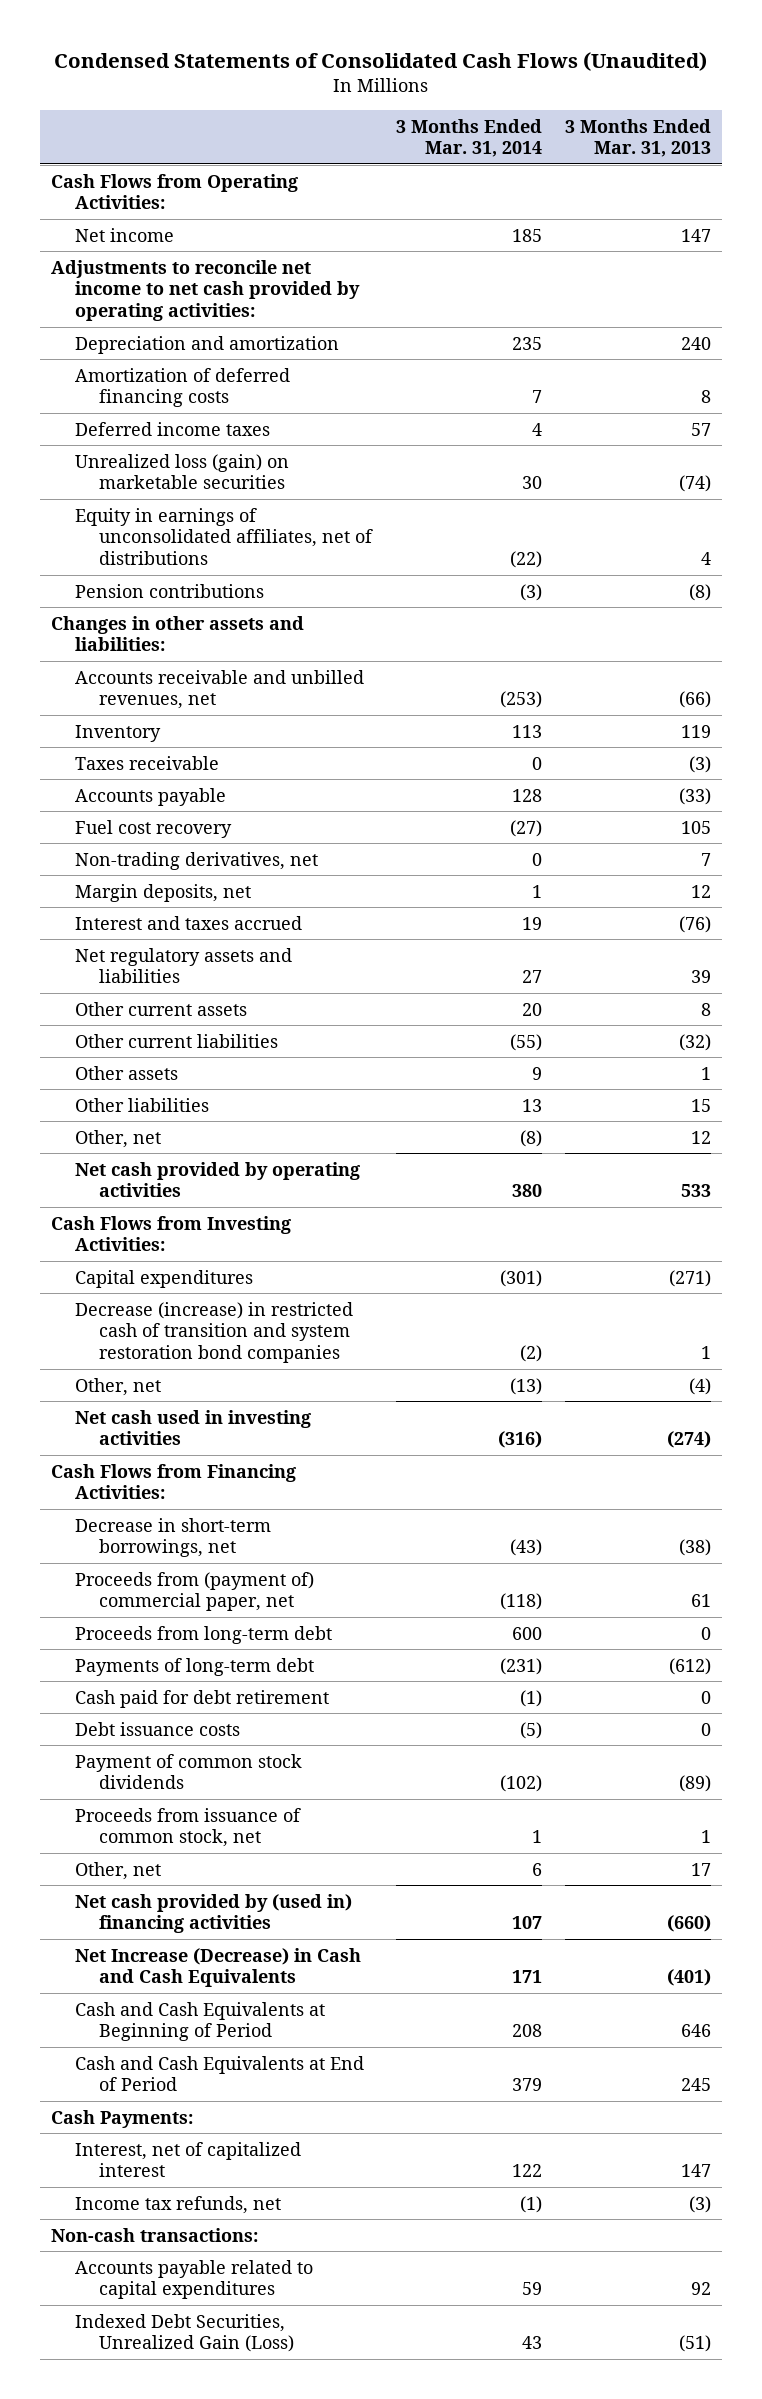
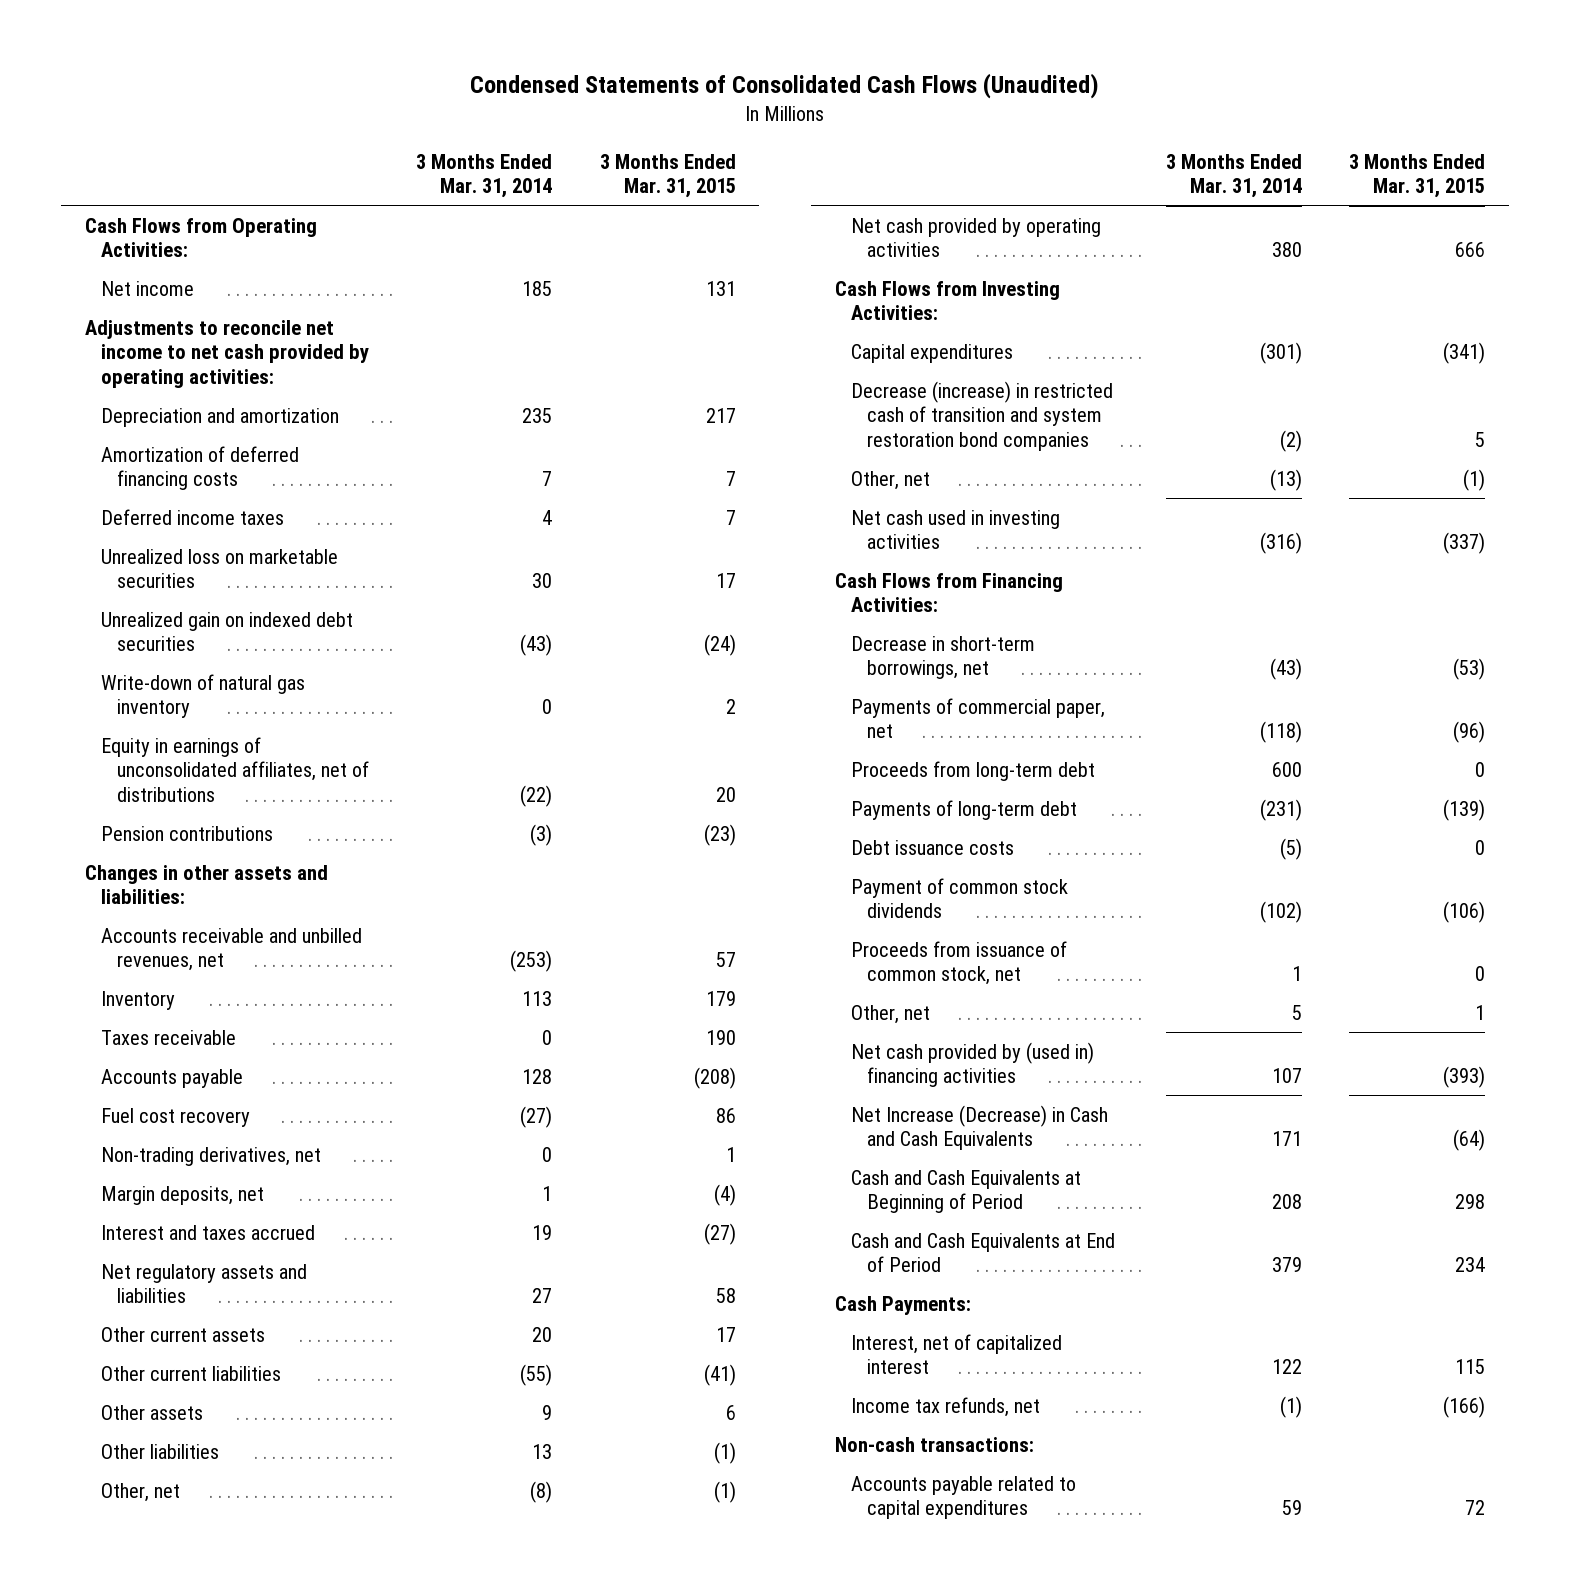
[564,118,711,158] 3 Months Ended Mar. 31, 2013 -> none
none -> [599,153,736,199] 3 Months Ended Mar. 31, 2015
[75,453,290,490] Unrealized loss (gain) on marketable securities -> [101,548,339,589] Unrealized loss on marketable securities
none -> [101,611,354,652] Unrealized gain on indexed debt securities
none -> [101,673,306,719] Write-down of natural gas inventory
[75,1571,315,1612] Proceeds from (payment of) commercial paper, net -> [850,697,1105,739] Payments of commercial paper, net
[75,1689,330,1708] Cash paid for debt retirement -> none
[531,1862,542,1876] 6 -> [1292,1004,1303,1020] 5
[75,2313,295,2353] Indexed Debt Securities, Unrealized Gain (Loss) -> none

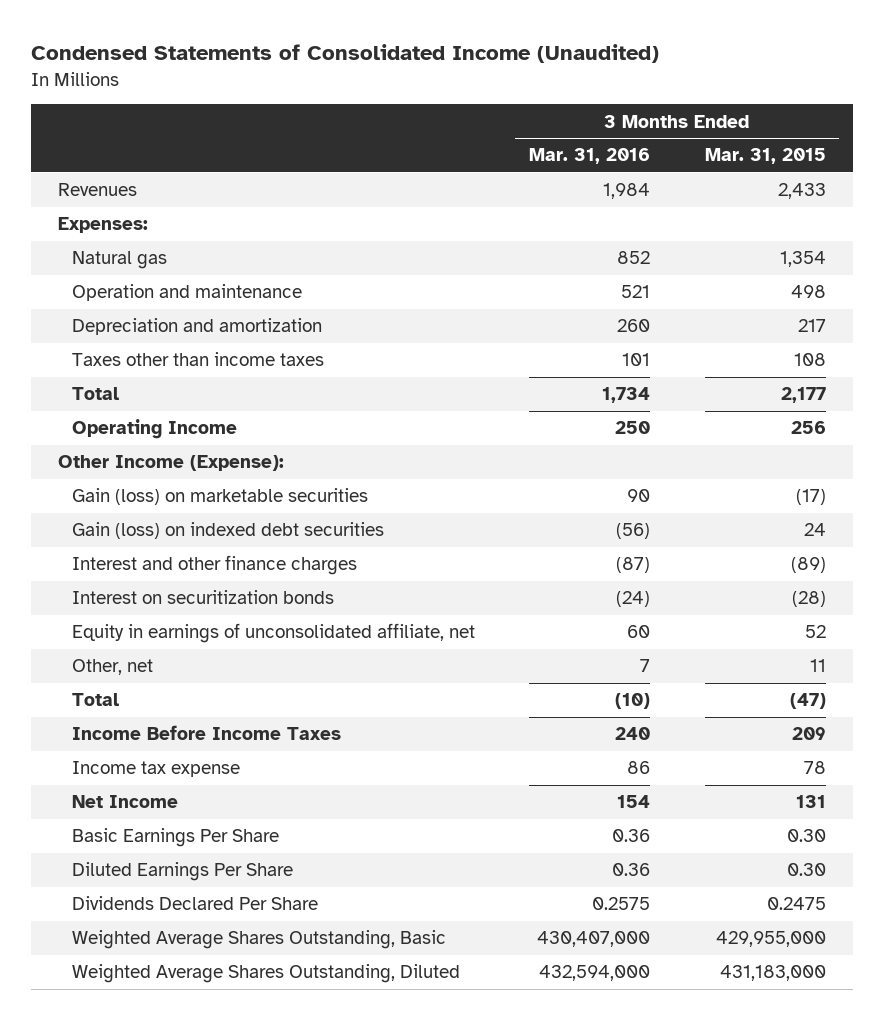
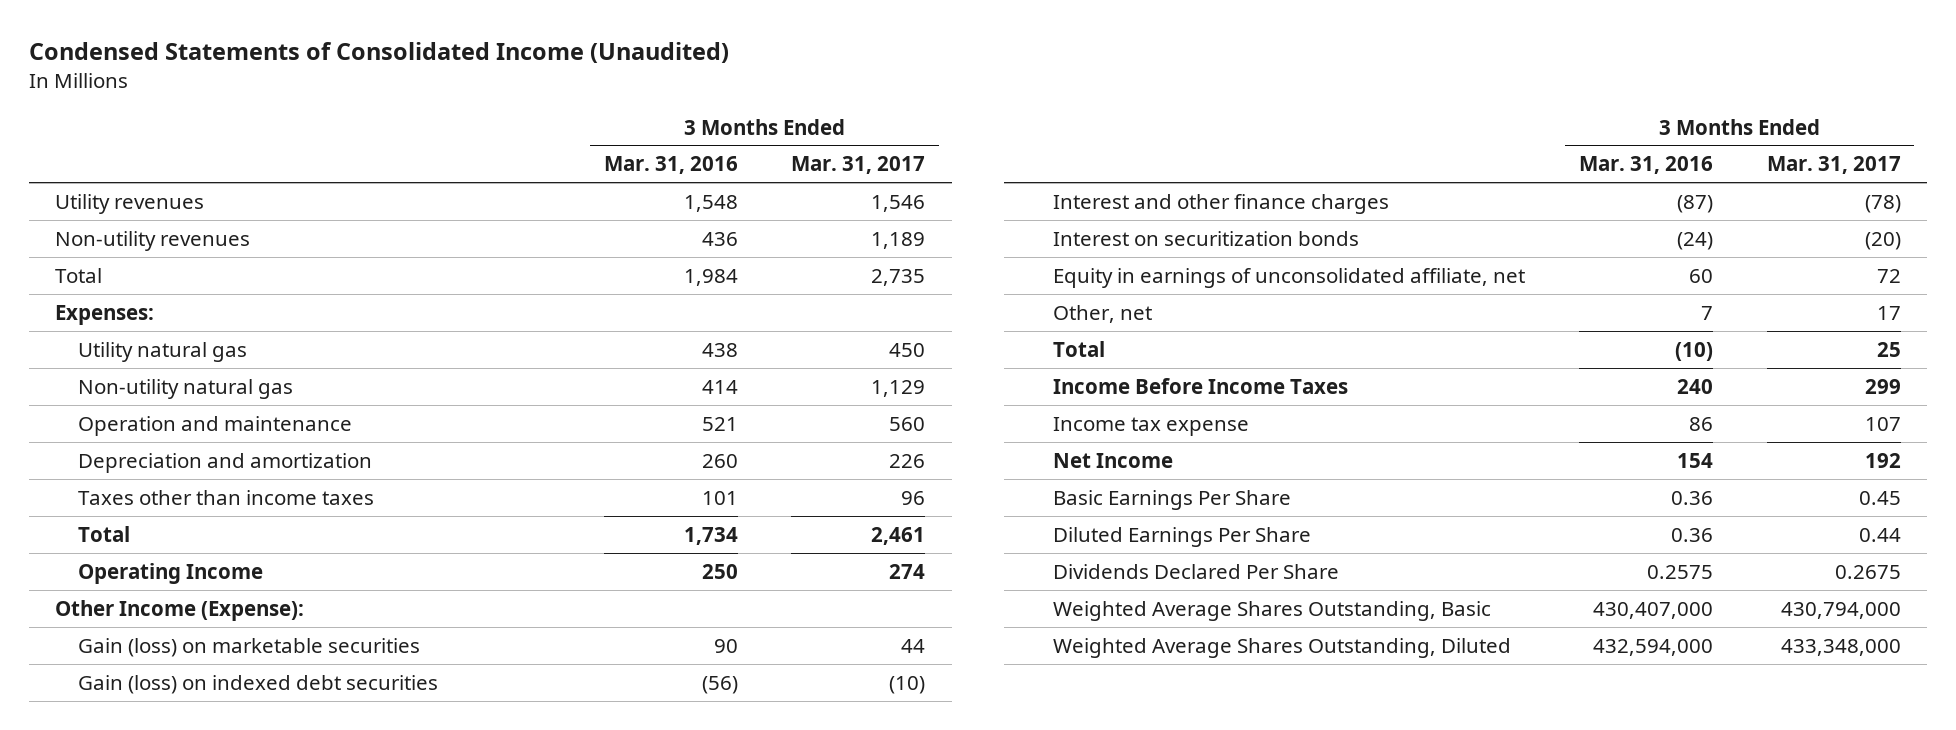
[704,148,826,165] Mar. 31, 2015 -> none
none -> [791,156,926,175] Mar. 31, 2017
none -> [55,193,205,214] Utility revenues
none -> [55,230,251,251] Non-utility revenues
[58,183,138,197] Revenues -> [55,267,103,283] Total
none -> [77,341,247,362] Utility natural gas
[71,251,167,270] Natural gas -> [77,378,293,399] Non-utility natural gas
[617,251,651,265] 852 -> [701,379,738,394] 414

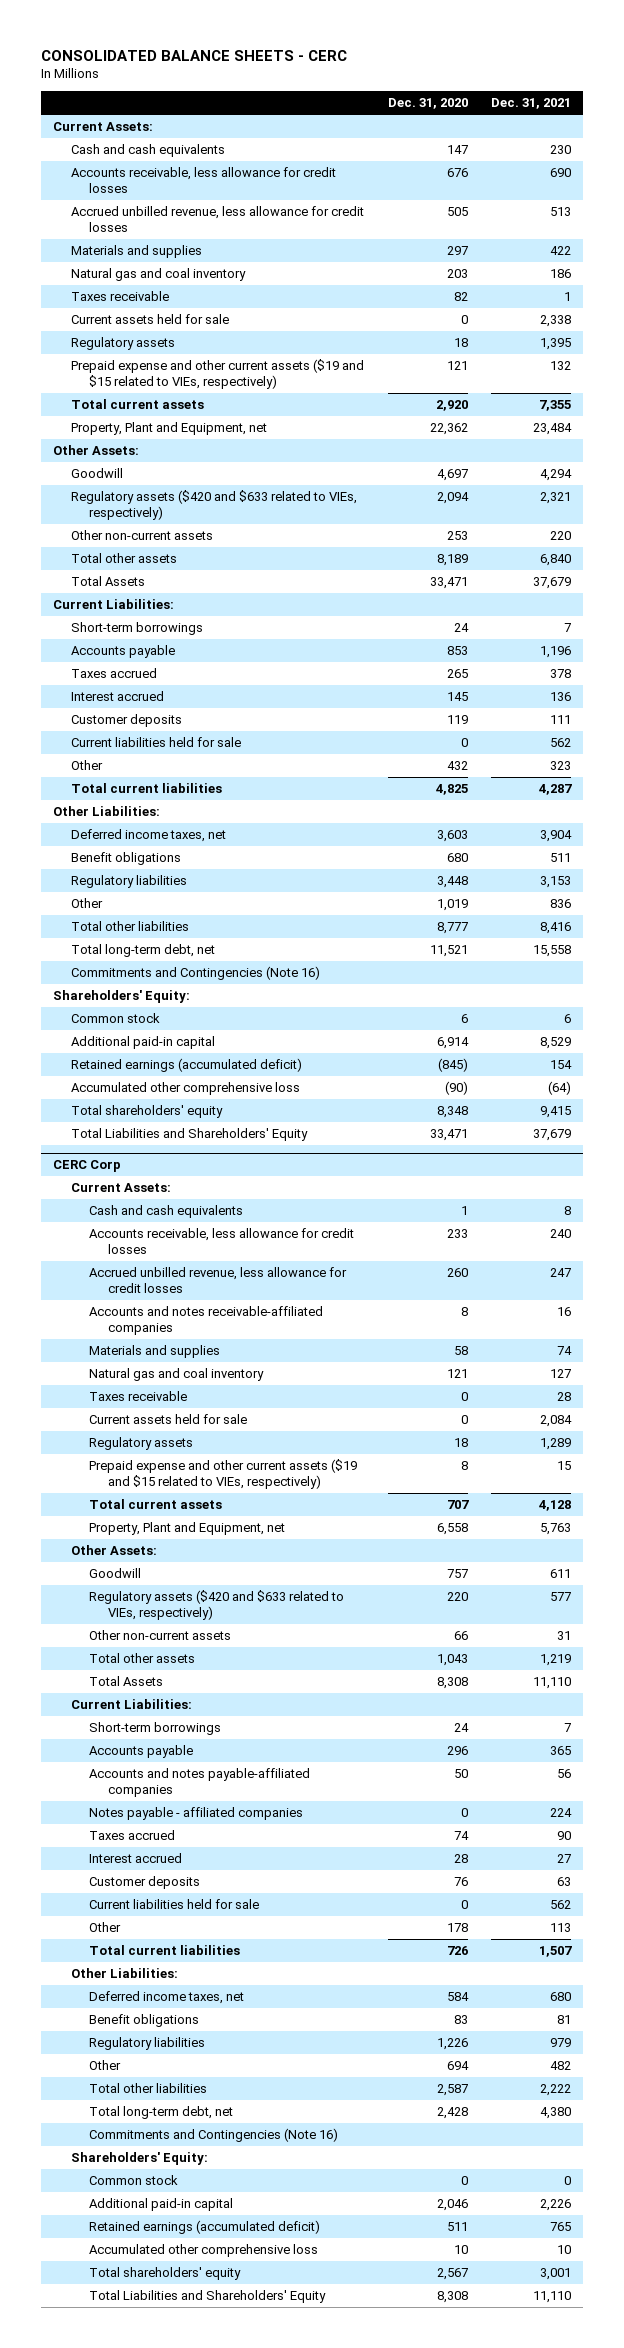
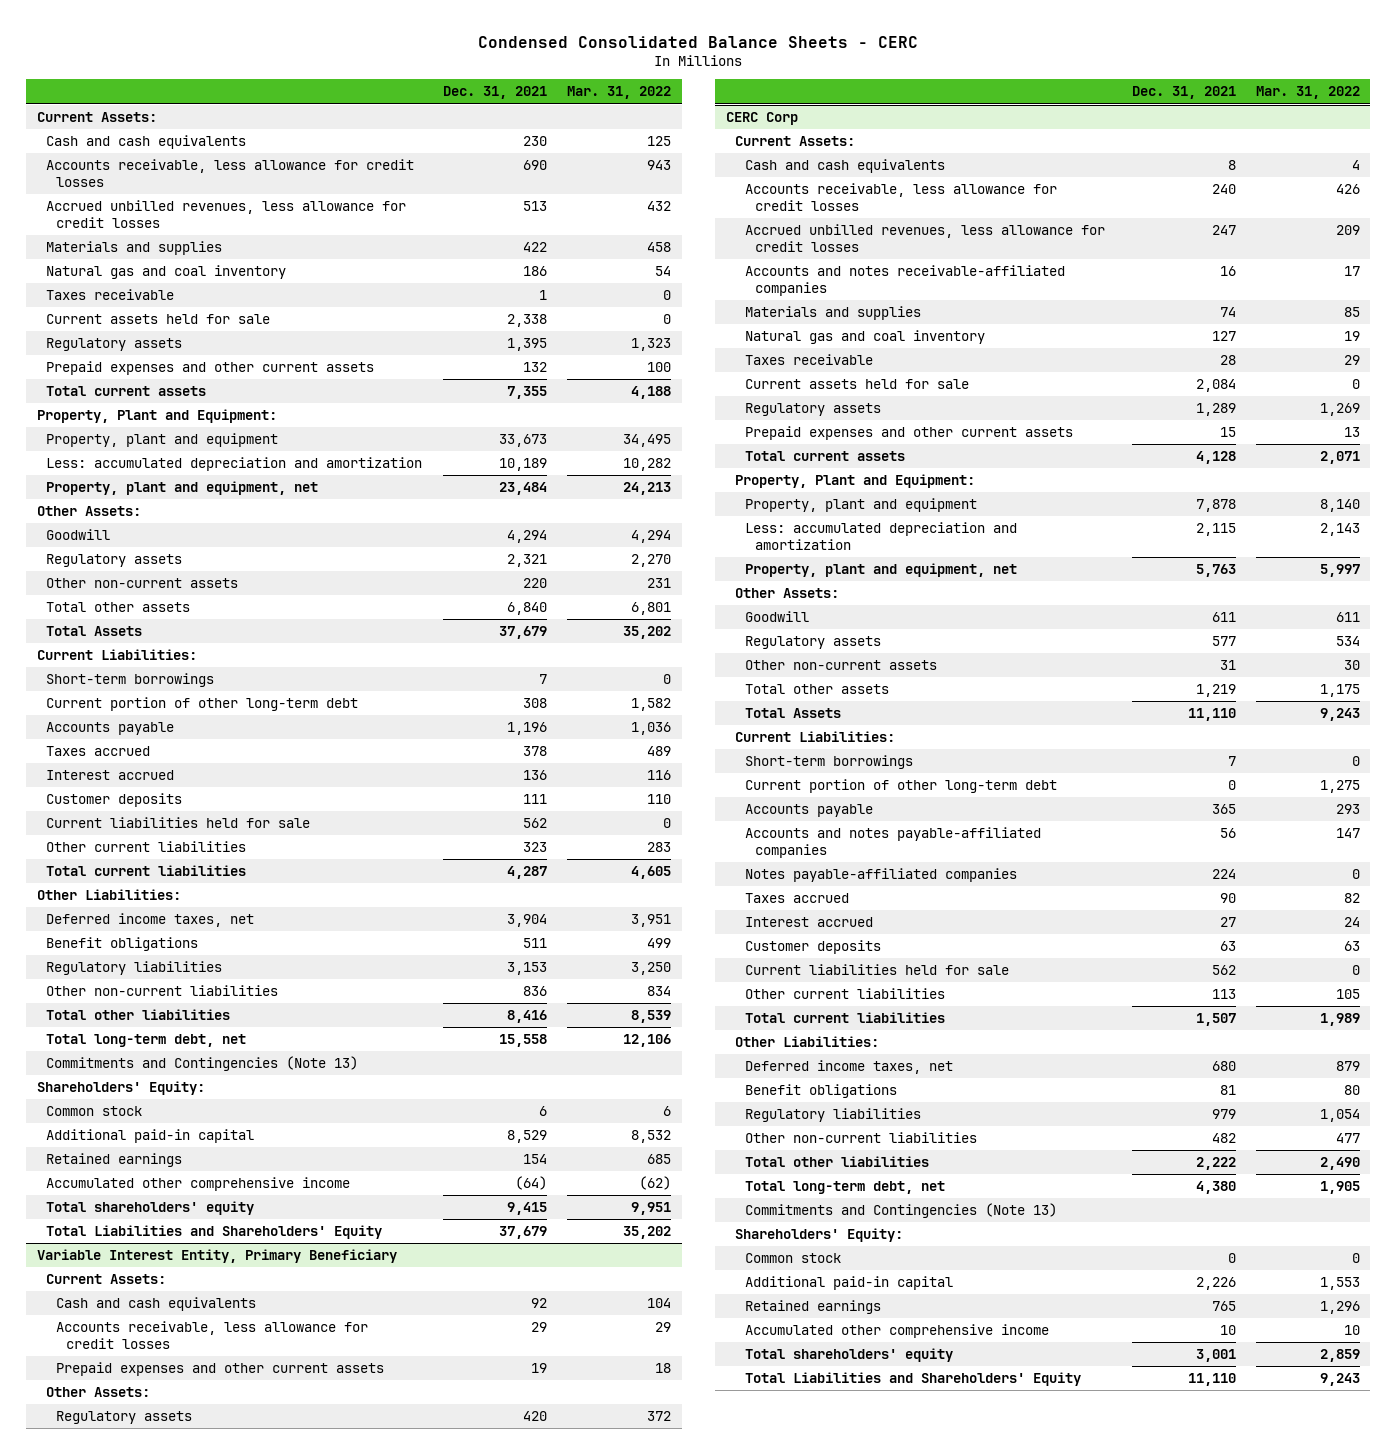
[40,49,347,61] CONSOLIDATED BALANCE SHEETS - CERC -> [478,35,919,48] Condensed Consolidated Balance Sheets - CERC
[387,98,468,110] Dec. 31, 2020 -> none
none -> [567,86,672,100] Mar. 31, 2022
[70,206,364,233] Accrued unbilled revenue, less allowance for credit losses -> [46,200,407,229] Accrued unbilled revenues, less allowance for credit losses
[70,359,364,390] Prepaid expense and other current assets ($19 and $15 related to VIEs, respectively) -> [46,361,375,376] Prepaid expenses and other current assets
none -> [36,409,277,424] Property, Plant and Equipment:
none -> [46,433,279,448] Property, plant and equipment
none -> [46,457,423,472] Less: accumulated depreciation and amortization
[70,422,267,436] Property, Plant and Equipment, net -> [46,481,319,496] Property, plant and equipment, net
[70,490,357,521] Regulatory assets ($420 and $633 related to VIEs, respectively) -> [46,554,183,568] Regulatory assets
none -> [46,697,359,712] Current portion of other long-term debt
[70,760,103,771] Other -> [46,841,247,853] Other current liabilities
[70,898,103,909] Other -> [46,985,279,997] Other non-current liabilities
[70,966,320,981] Commitments and Contingencies (Note 16) -> [46,1056,359,1072] Commitments and Contingencies (Note 13)
[70,1058,302,1073] Retained earnings (accumulated deficit) -> [46,1153,183,1168] Retained earnings
[70,1082,300,1096] Accumulated other comprehensive loss -> [46,1177,351,1192] Accumulated other comprehensive income
none -> [36,1249,397,1264] Variable Interest Entity, Primary Beneficiary
none -> [46,1274,167,1285] Current Assets:
none -> [56,1297,257,1312] Cash and cash equivalents
none -> [56,1321,369,1350] Accounts receivable, less allowance for credit losses
none -> [56,1362,385,1377] Prepaid expenses and other current assets
none -> [46,1387,151,1398] Other Assets:
none -> [56,1411,193,1425] Regulatory assets
[89,1267,348,1294] Accrued unbilled revenue, less allowance for credit losses -> [744,224,1105,253] Accrued unbilled revenues, less allowance for credit losses
[89,1459,358,1490] Prepaid expense and other current assets ($19 and $15 related to VIEs, respectively) -> [744,426,1073,441] Prepaid expenses and other current assets
none -> [735,474,976,489] Property, Plant and Equipment:
none -> [744,498,977,513] Property, plant and equipment
none -> [744,522,1017,551] Less: accumulated depreciation and amortization
[89,1522,286,1536] Property, Plant and Equipment, net -> [744,563,1017,578] Property, plant and equipment, net
[89,1590,345,1621] Regulatory assets ($420 and $633 related to VIEs, respectively) -> [744,636,881,650] Regulatory assets
none -> [744,779,1057,794] Current portion of other long-term debt
[89,1807,304,1821] Notes payable - affiliated companies -> [744,868,1017,883] Notes payable-affiliated companies
[89,1922,122,1933] Other -> [744,988,945,1000] Other current liabilities
[89,2060,122,2071] Other -> [744,1132,977,1144] Other non-current liabilities
[89,2128,339,2143] Commitments and Contingencies (Note 16) -> [744,1203,1057,1219] Commitments and Contingencies (Note 13)
[89,2220,321,2235] Retained earnings (accumulated deficit) -> [744,1300,881,1315] Retained earnings
[89,2244,319,2258] Accumulated other comprehensive loss -> [744,1324,1049,1339] Accumulated other comprehensive income

